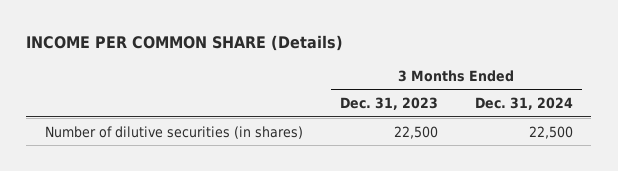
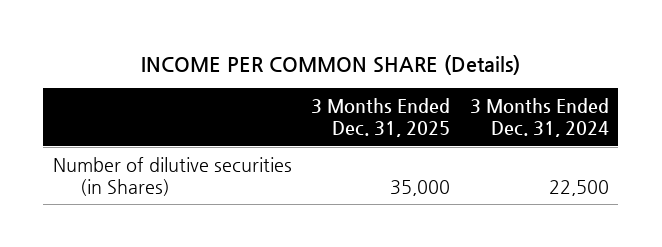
[339,96,438,110] Dec. 31, 2023 -> none
none -> [311,97,451,138] 3 Months Ended Dec. 31, 2025
[44,125,303,139] Number of dilutive securities (in shares) -> [53,156,293,197] Number of dilutive securities (in Shares)

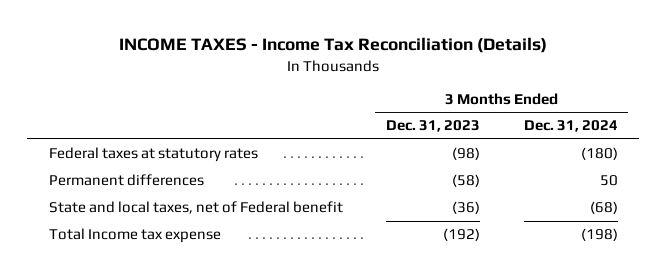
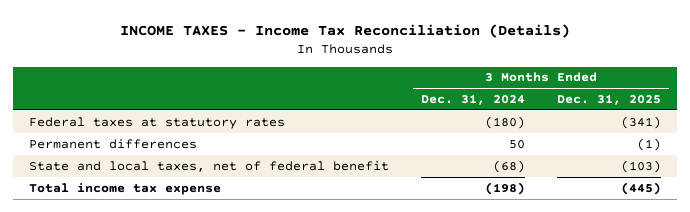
[386,120,481,133] Dec. 31, 2023 -> none
none -> [556,94,661,106] Dec. 31, 2025
[48,201,343,215] State and local taxes, net of Federal benefit -> [29,160,390,172] State and local taxes, net of federal benefit
[48,228,221,244] Total Income tax expense -> [29,182,222,195] Total income tax expense

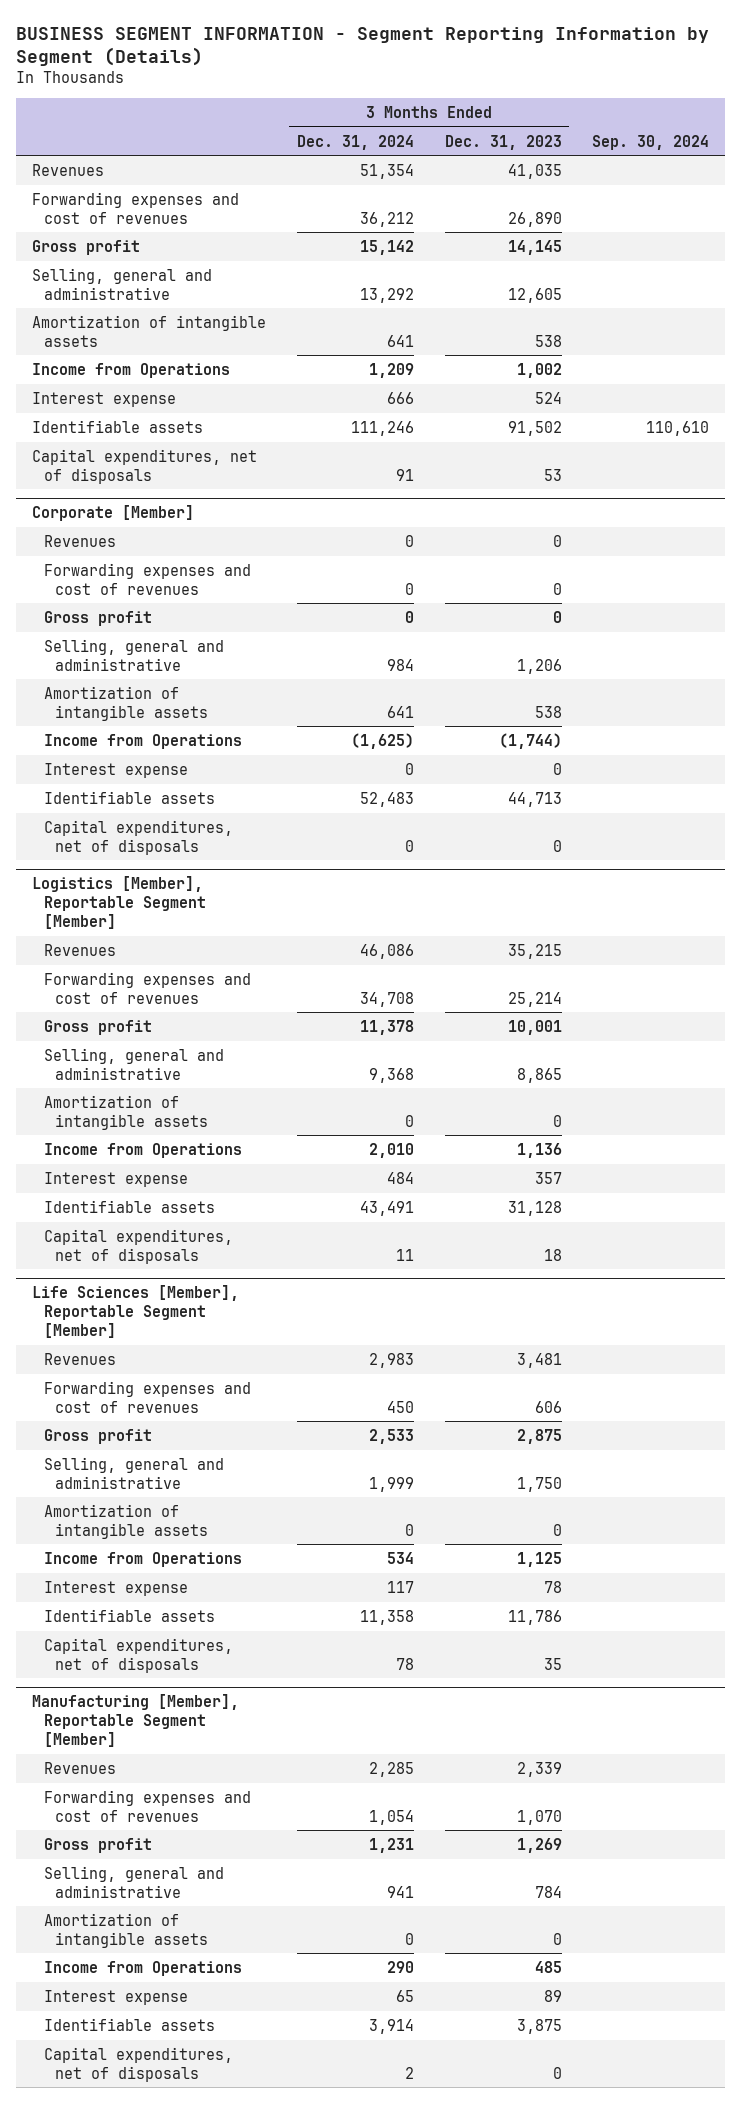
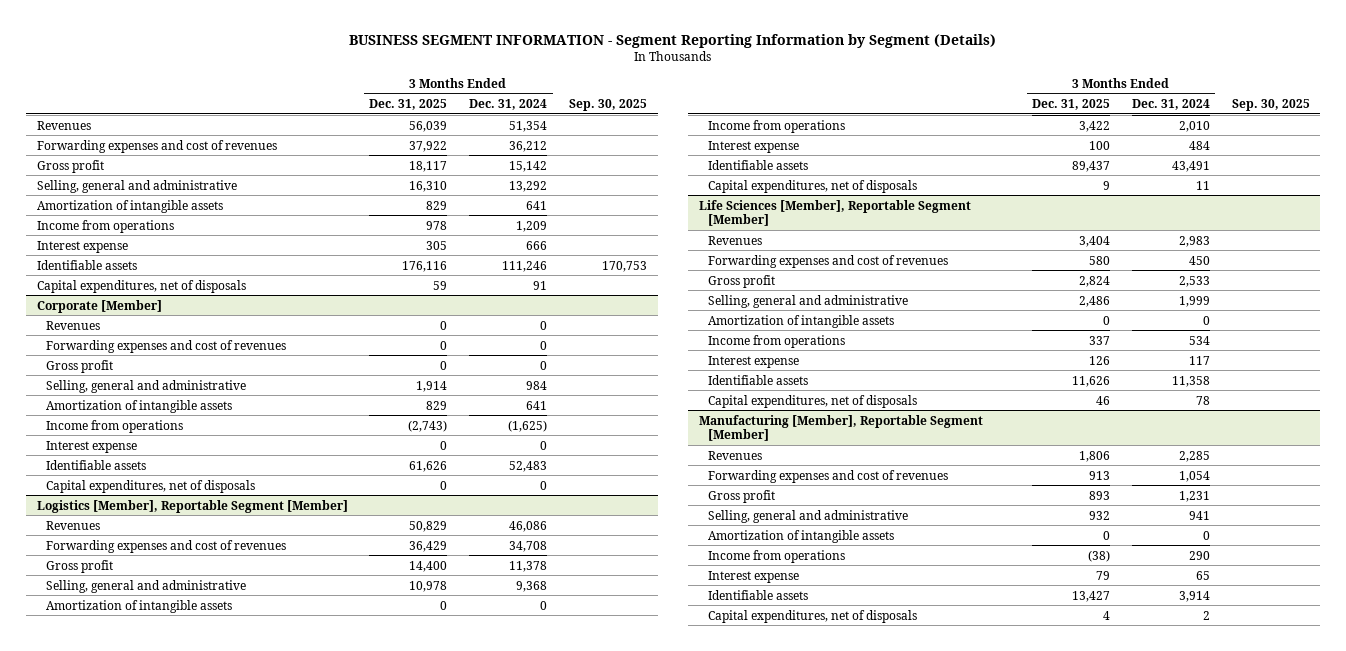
[444,134,562,150] Dec. 31, 2023 -> none
[592,134,710,150] Sep. 30, 2024 -> none
none -> [369,99,448,111] Dec. 31, 2025
none -> [569,99,648,112] Sep. 30, 2025
[31,362,230,378] Income from Operations -> [36,219,174,233] Income from operations
[43,733,242,749] Income from Operations -> [45,419,183,433] Income from operations
[43,1142,242,1158] Income from Operations -> [708,119,846,133] Income from operations
[43,1551,242,1567] Income from Operations -> [708,334,846,348] Income from operations
[43,1960,242,1976] Income from Operations -> [708,549,846,563] Income from operations

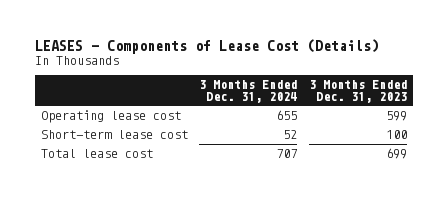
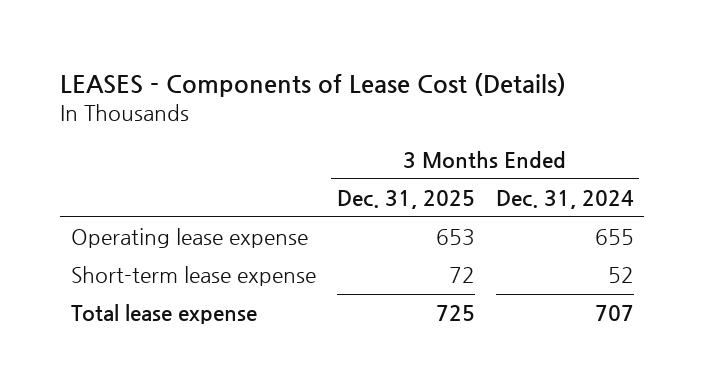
[308,79,407,103] 3 Months Ended Dec. 31, 2023 -> none
none -> [336,190,475,210] Dec. 31, 2025
[40,109,181,123] Operating lease cost -> [70,228,308,249] Operating lease expense
[40,129,188,139] Short-term lease cost -> [70,266,316,287] Short-term lease expense
[40,148,153,158] Total lease cost -> [70,304,257,325] Total lease expense

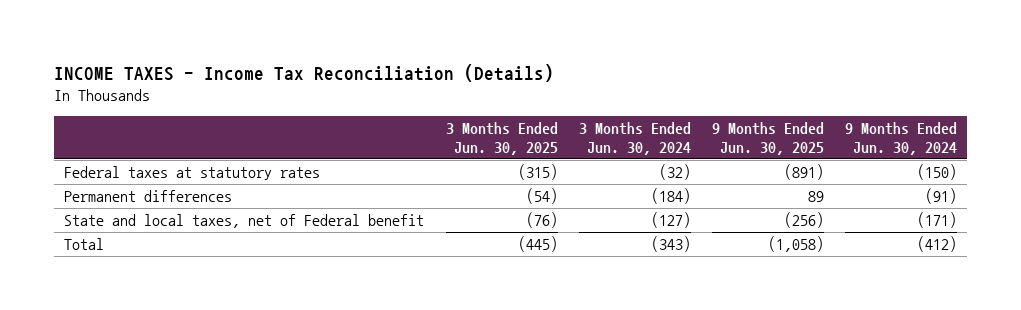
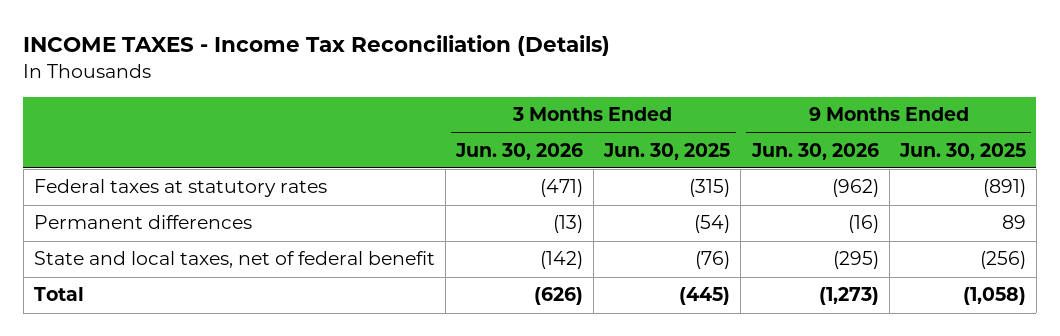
[578,121,691,156] 3 Months Ended Jun. 30, 2024 -> none
[844,121,957,156] 9 Months Ended Jun. 30, 2024 -> none
none -> [455,142,584,160] Jun. 30, 2026
none -> [750,142,879,160] Jun. 30, 2026
[64,214,425,229] State and local taxes, net of Federal benefit -> [33,251,435,269] State and local taxes, net of federal benefit

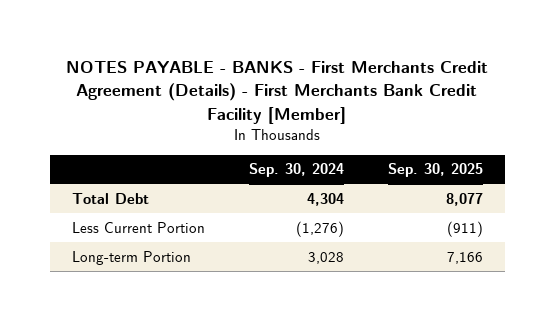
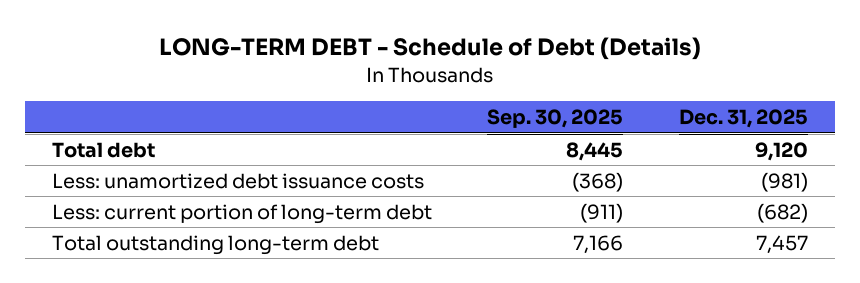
[66,61,489,124] NOTES PAYABLE - BANKS - First Merchants Credit Agreement (Details) - First Merchants Bank Credit Facility [Member] -> [158,37,701,61] LONG-TERM DEBT - Schedule of Debt (Details)
[248,163,344,178] Sep. 30, 2024 -> none
none -> [678,109,808,129] Dec. 31, 2025
[71,192,149,204] Total Debt -> [52,141,156,158] Total debt
[445,192,483,206] 8,077 -> [566,141,624,161] 8,445
none -> [52,172,425,189] Less: unamortized debt issuance costs
[71,221,205,233] Less Current Portion -> [52,203,433,224] Less: current portion of long-term debt
[71,250,191,265] Long-term Portion -> [52,234,380,255] Total outstanding long-term debt

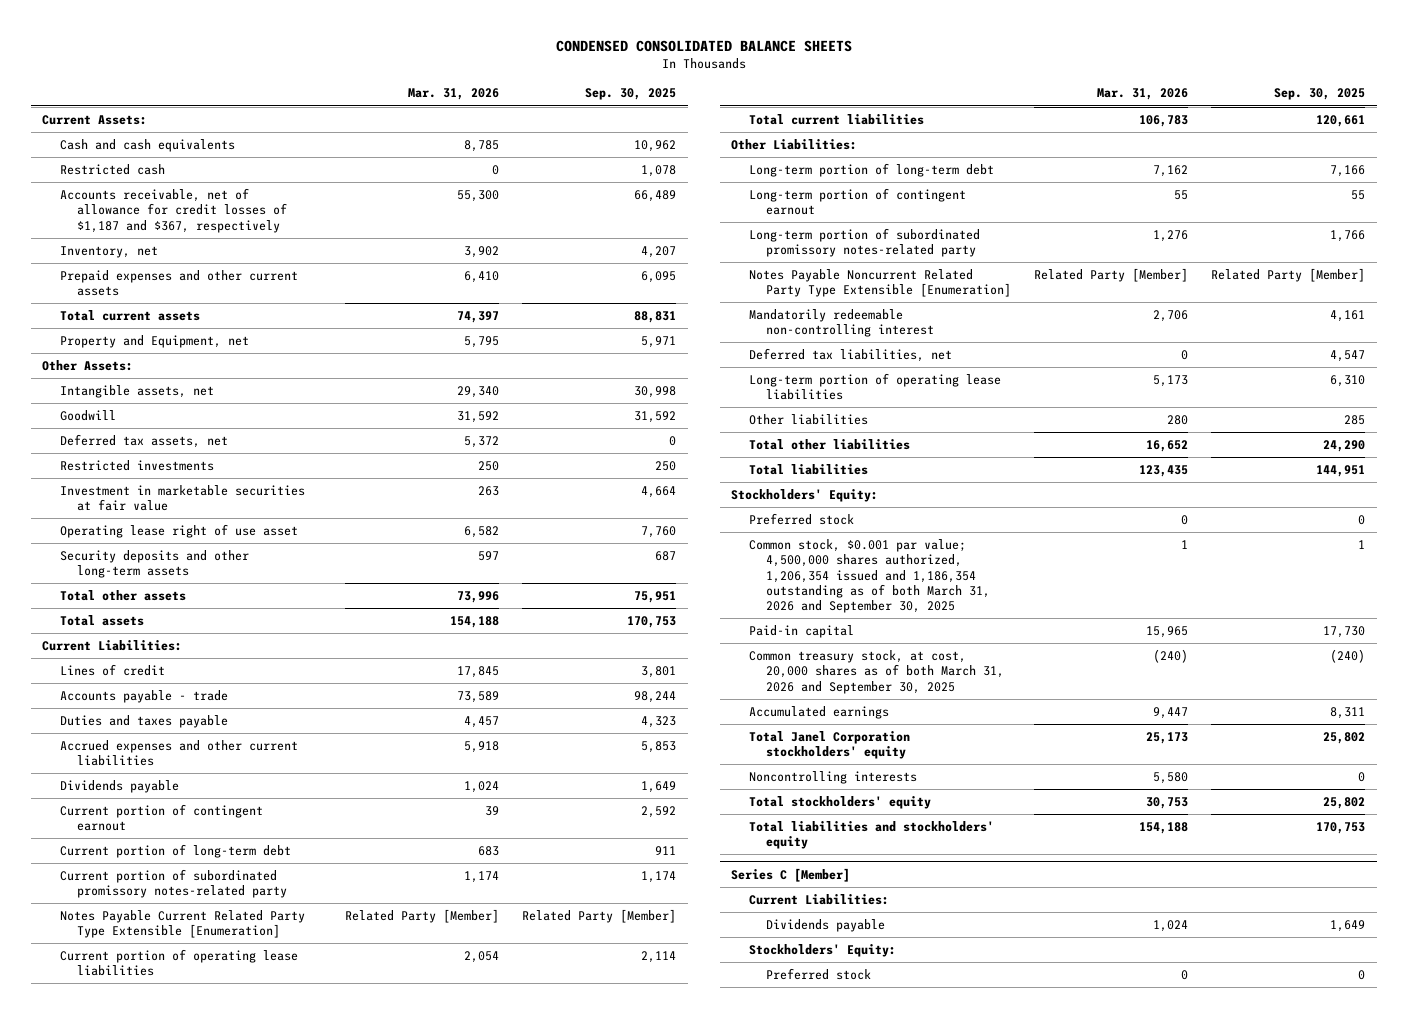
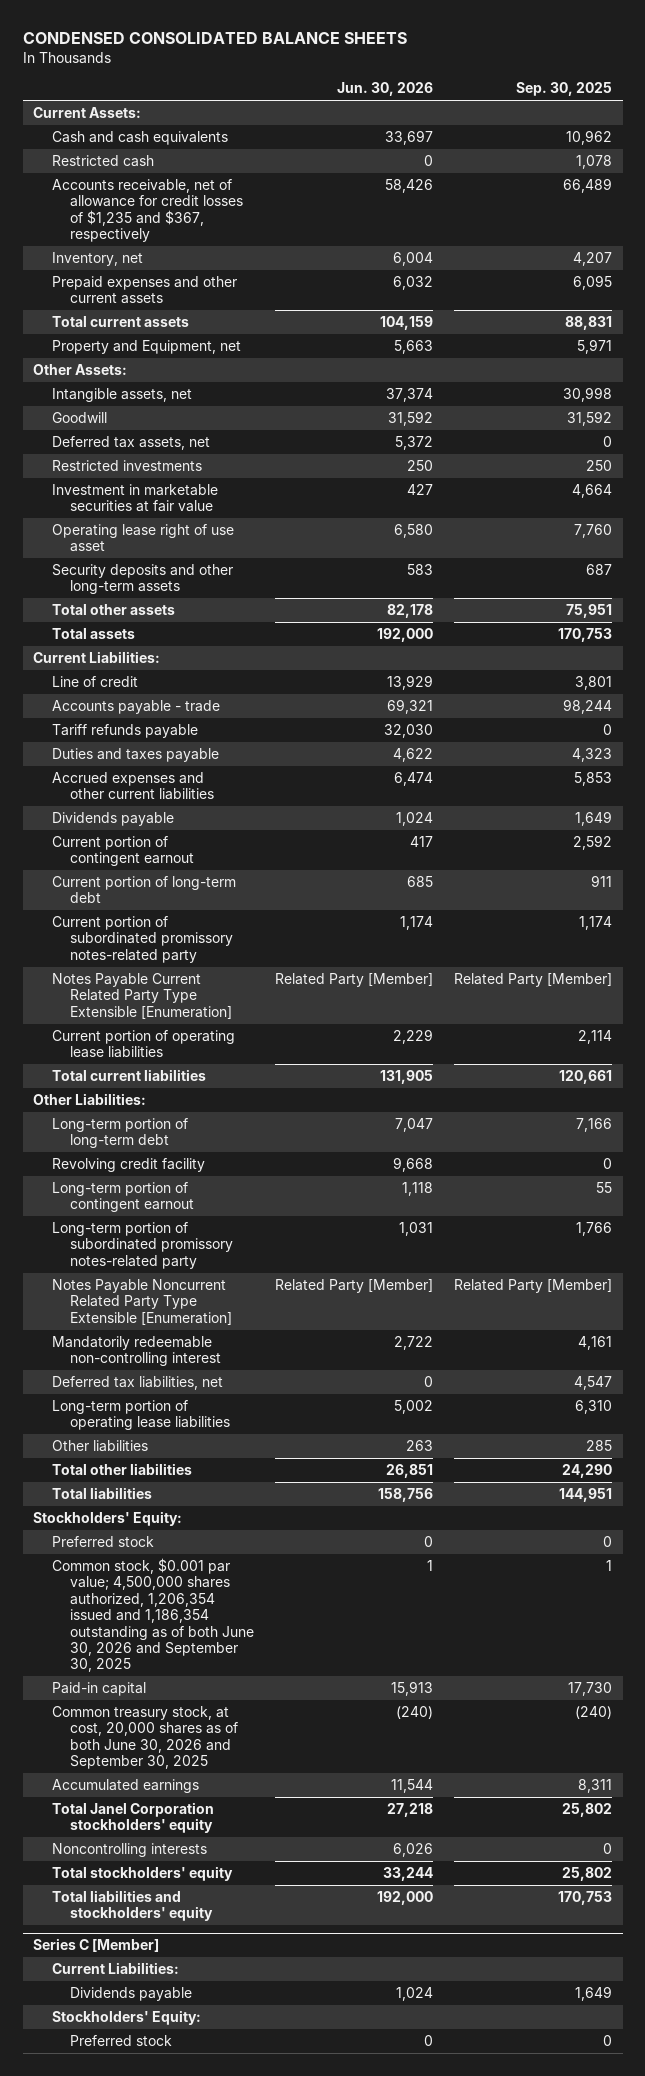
[408,88,500,101] Mar. 31, 2026 -> none
none -> [337,82,434,97] Jun. 30, 2026
[59,187,287,233] Accounts receivable, net of allowance for credit losses of $1,187 and $367, respectively -> [51,179,244,243] Accounts receivable, net of allowance for credit losses of $1,235 and $367, respectively
[59,663,165,676] Lines of credit -> [51,676,138,688] Line of credit
none -> [51,724,198,739] Tariff refunds payable
none -> [51,1158,205,1173] Revolving credit facility
[748,538,990,614] Common stock, $0.001 par value; 4,500,000 shares authorized, 1,206,354 issued and 1,186,354 outstanding as of both March 31, 2026 and September 30, 2025 -> [51,1558,255,1673] Common stock, $0.001 par value; 4,500,000 shares authorized, 1,206,354 issued and 1,186,354 outstanding as of both June 30, 2026 and September 30, 2025
[748,649,1004,694] Common treasury stock, at cost, 20,000 shares as of both March 31, 2026 and September 30, 2025 -> [51,1706,239,1770] Common treasury stock, at cost, 20,000 shares as of both June 30, 2026 and September 30, 2025

